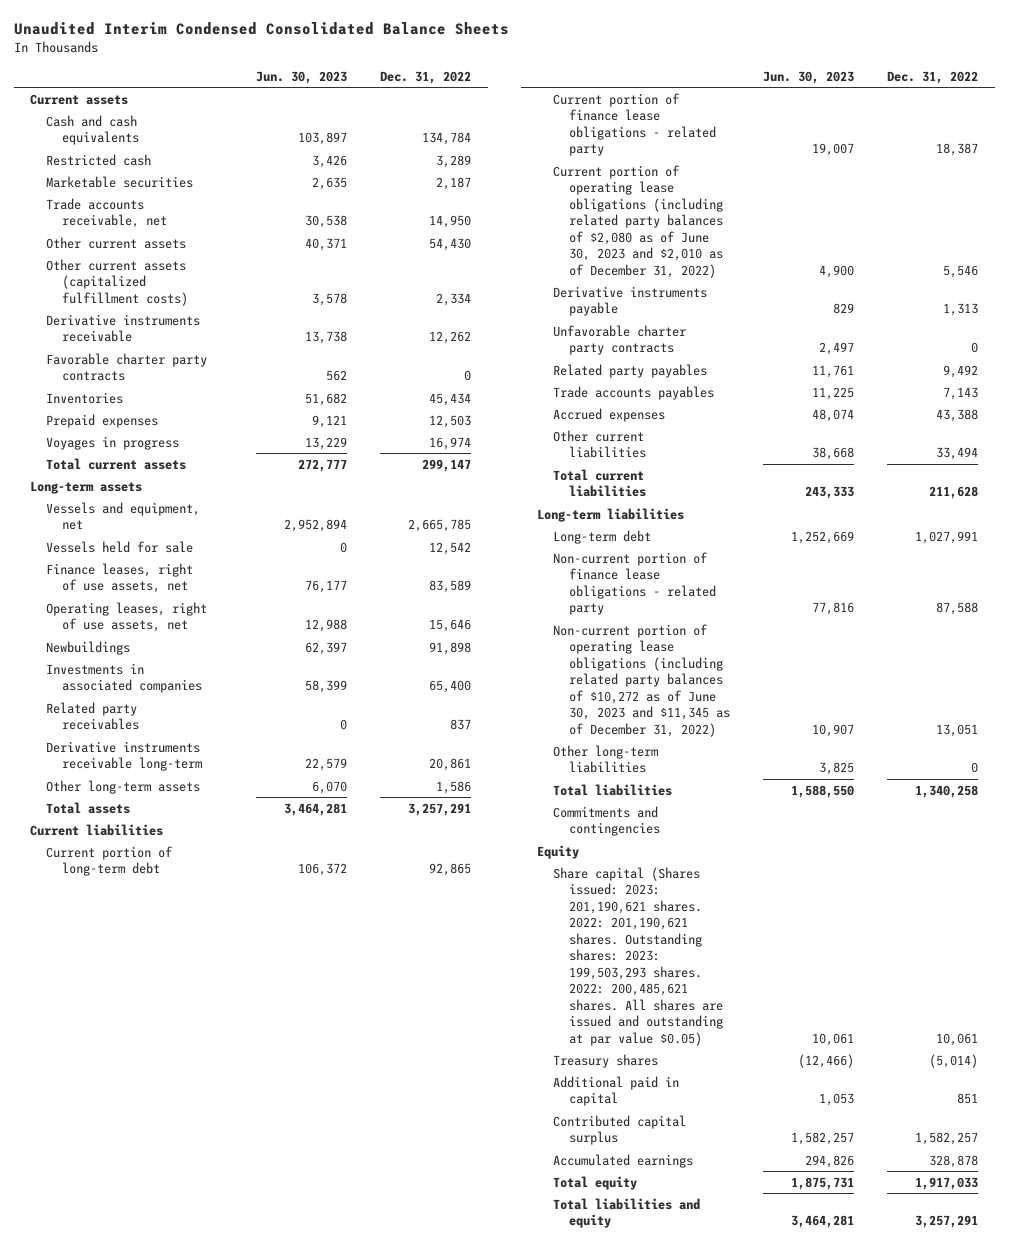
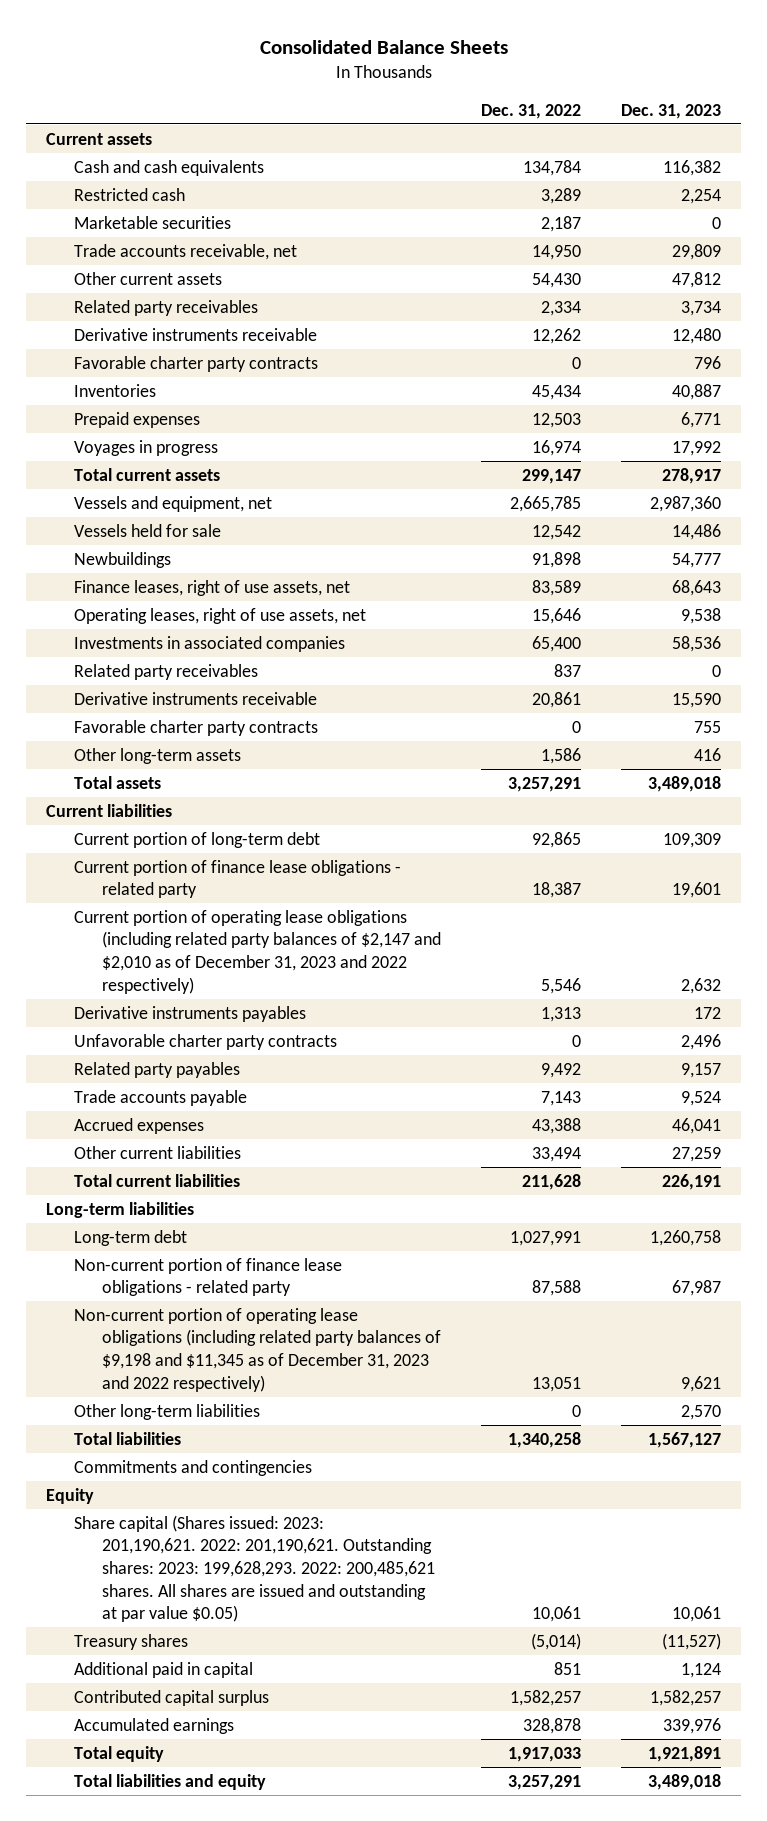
[13,22,509,36] Unaudited Interim Condensed Consolidated Balance Sheets -> [259,40,508,55] Consolidated Balance Sheets
[255,70,347,84] Jun. 30, 2023 -> none
none -> [620,103,721,119] Dec. 31, 2023
[46,258,188,306] Other current assets (capitalized fulfillment costs) -> [74,299,259,316] Related party receivables
[30,480,143,494] Long-term assets -> none
[46,640,131,655] Newbuildings -> [74,551,172,568] Newbuildings
[46,740,202,772] Derivative instruments receivable long-term -> [74,691,318,705] Derivative instruments receivable
none -> [74,719,319,736] Favorable charter party contracts
[552,164,723,278] Current portion of operating lease obligations (including related party balances of $2,080 as of June 30, 2023 and $2,010 as of December 31, 2022) -> [74,909,442,994] Current portion of operating lease obligations (including related party balances of $2,147 and $2,010 as of December 31, 2023 and 2022 respectively)
[552,285,707,317] Derivative instruments payable -> [74,1005,307,1022] Derivative instruments payables
[552,385,714,400] Trade accounts payables -> [74,1089,248,1106] Trade accounts payable
[552,623,730,737] Non-current portion of operating lease obligations (including related party balances of $10,272 as of June 30, 2023 and $11,345 as of December 31, 2022) -> [74,1307,442,1392] Non-current portion of operating lease obligations (including related party balances of $9,198 and $11,345 as of December 31, 2023 and 2022 respectively)
[552,866,723,1046] Share capital (Shares issued: 2023: 201,190,621 shares. 2022: 201,190,621 shares. Outstanding shares: 2023: 199,503,293 shares. 2022: 200,485,621 shares. All shares are issued and outstanding at par value $0.05) -> [74,1514,436,1623] Share capital (Shares issued: 2023: 201,190,621. 2022: 201,190,621. Outstanding shares: 2023: 199,628,293. 2022: 200,485,621 shares. All shares are issued and outstanding at par value $0.05)

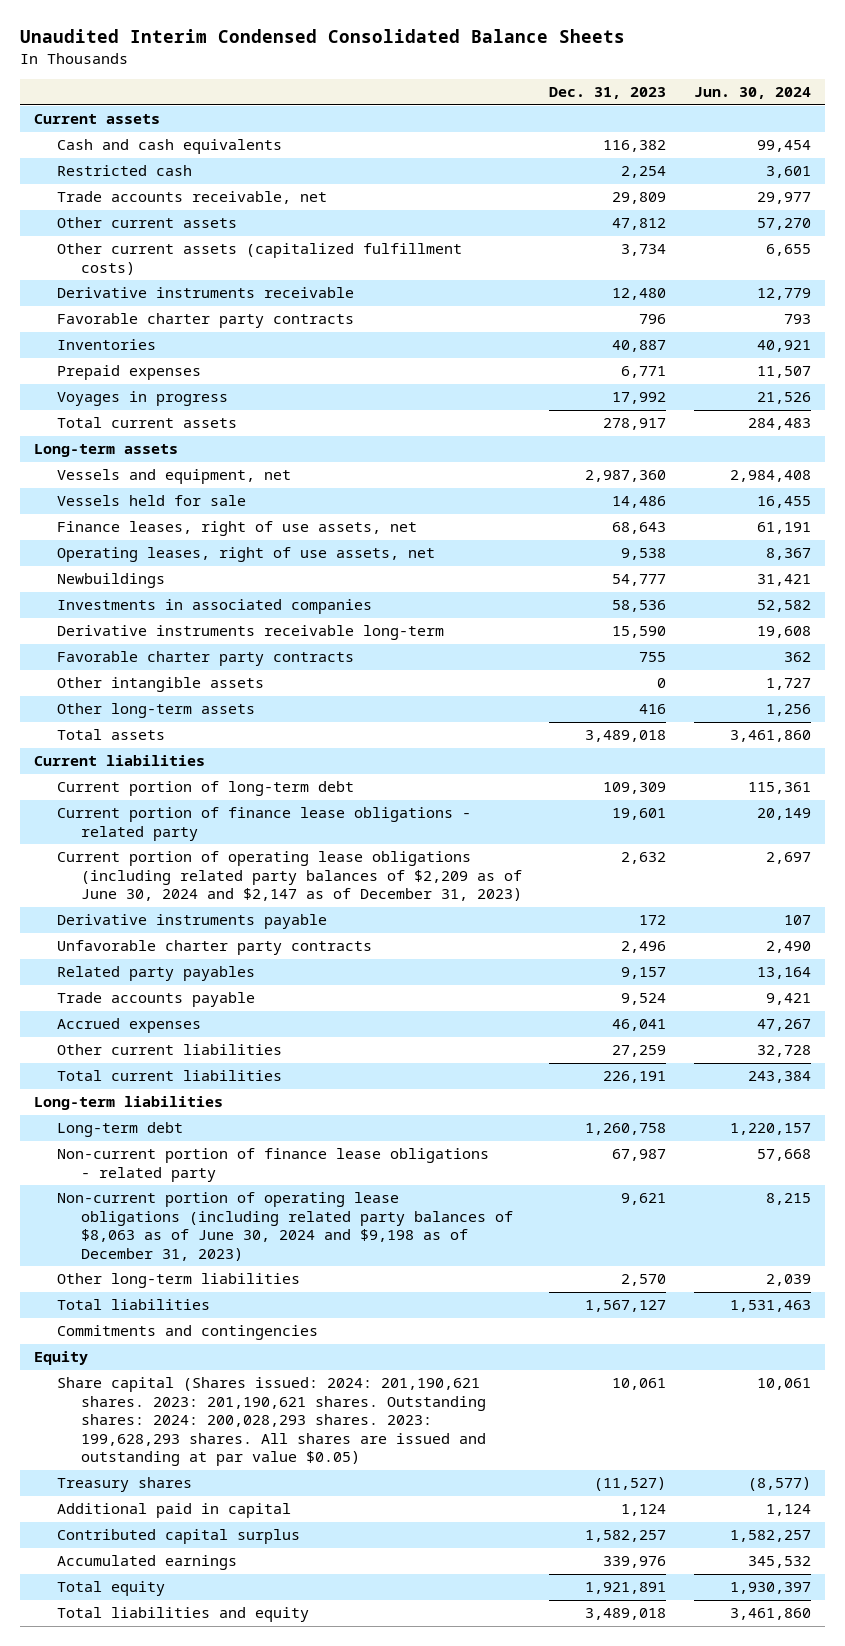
[259,40,508,55] Consolidated Balance Sheets -> [19,29,625,44] Unaudited Interim Condensed Consolidated Balance Sheets
[480,103,581,119] Dec. 31, 2022 -> none
none -> [693,87,811,100] Jun. 30, 2024
[74,215,232,229] Marketable securities -> none
[74,299,259,316] Related party receivables -> [57,243,463,275] Other current assets (capitalized fulfillment costs)
none -> [33,444,178,458] Long-term assets
[74,551,172,568] Newbuildings -> [57,573,166,589] Newbuildings
[74,663,259,680] Related party receivables -> none
[74,691,318,705] Derivative instruments receivable -> [57,625,445,641] Derivative instruments receivable long-term
none -> [57,677,265,693] Other intangible assets
[74,909,442,994] Current portion of operating lease obligations (including related party balances of $2,147 and $2,010 as of December 31, 2023 and 2022 respectively) -> [57,851,522,902] Current portion of operating lease obligations (including related party balances of $2,209 as of June 30, 2024 and $2,147 as of December 31, 2023)
[74,1005,307,1022] Derivative instruments payables -> [57,914,328,930] Derivative instruments payable
[74,1307,442,1392] Non-current portion of operating lease obligations (including related party balances of $9,198 and $11,345 as of December 31, 2023 and 2022 respectively) -> [57,1192,513,1261] Non-current portion of operating lease obligations (including related party balances of $8,063 as of June 30, 2024 and $9,198 as of December 31, 2023)
[74,1514,436,1623] Share capital (Shares issued: 2023: 201,190,621. 2022: 201,190,621. Outstanding shares: 2023: 199,628,293. 2022: 200,485,621 shares. All shares are issued and outstanding at par value $0.05) -> [57,1377,486,1467] Share capital (Shares issued: 2024: 201,190,621 shares. 2023: 201,190,621 shares. Outstanding shares: 2024: 200,028,293 shares. 2023: 199,628,293 shares. All shares are issued and outstanding at par value $0.05)

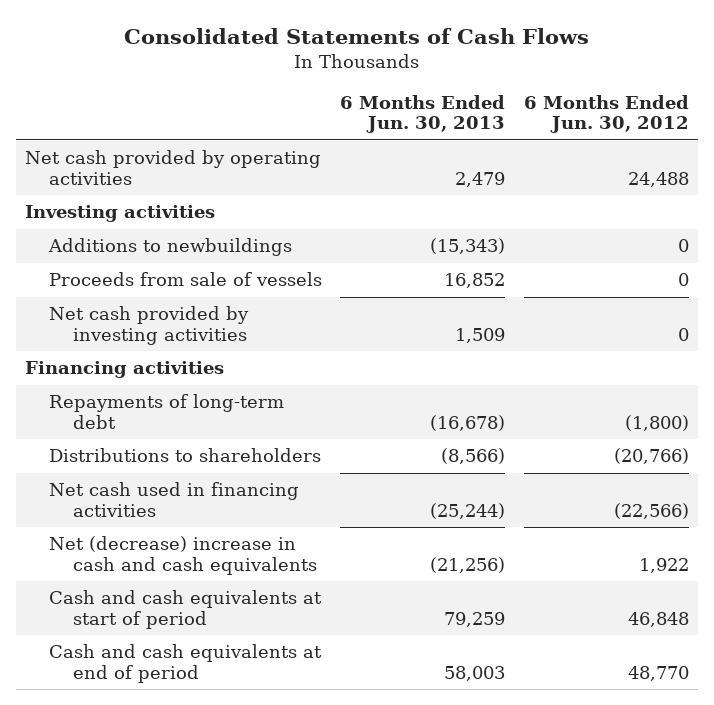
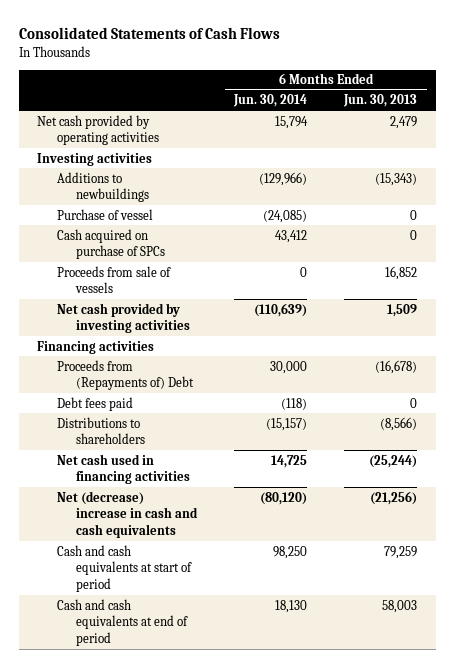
[523,94,689,134] 6 Months Ended Jun. 30, 2012 -> none
none -> [233,94,308,108] Jun. 30, 2014
none -> [56,208,153,220] Purchase of vessel
none -> [56,228,166,260] Cash acquired on purchase of SPCs
[49,394,285,429] Repayments of long-term debt -> [56,359,195,391] Proceeds from (Repayments of) Debt
none -> [56,396,133,411] Debt fees paid

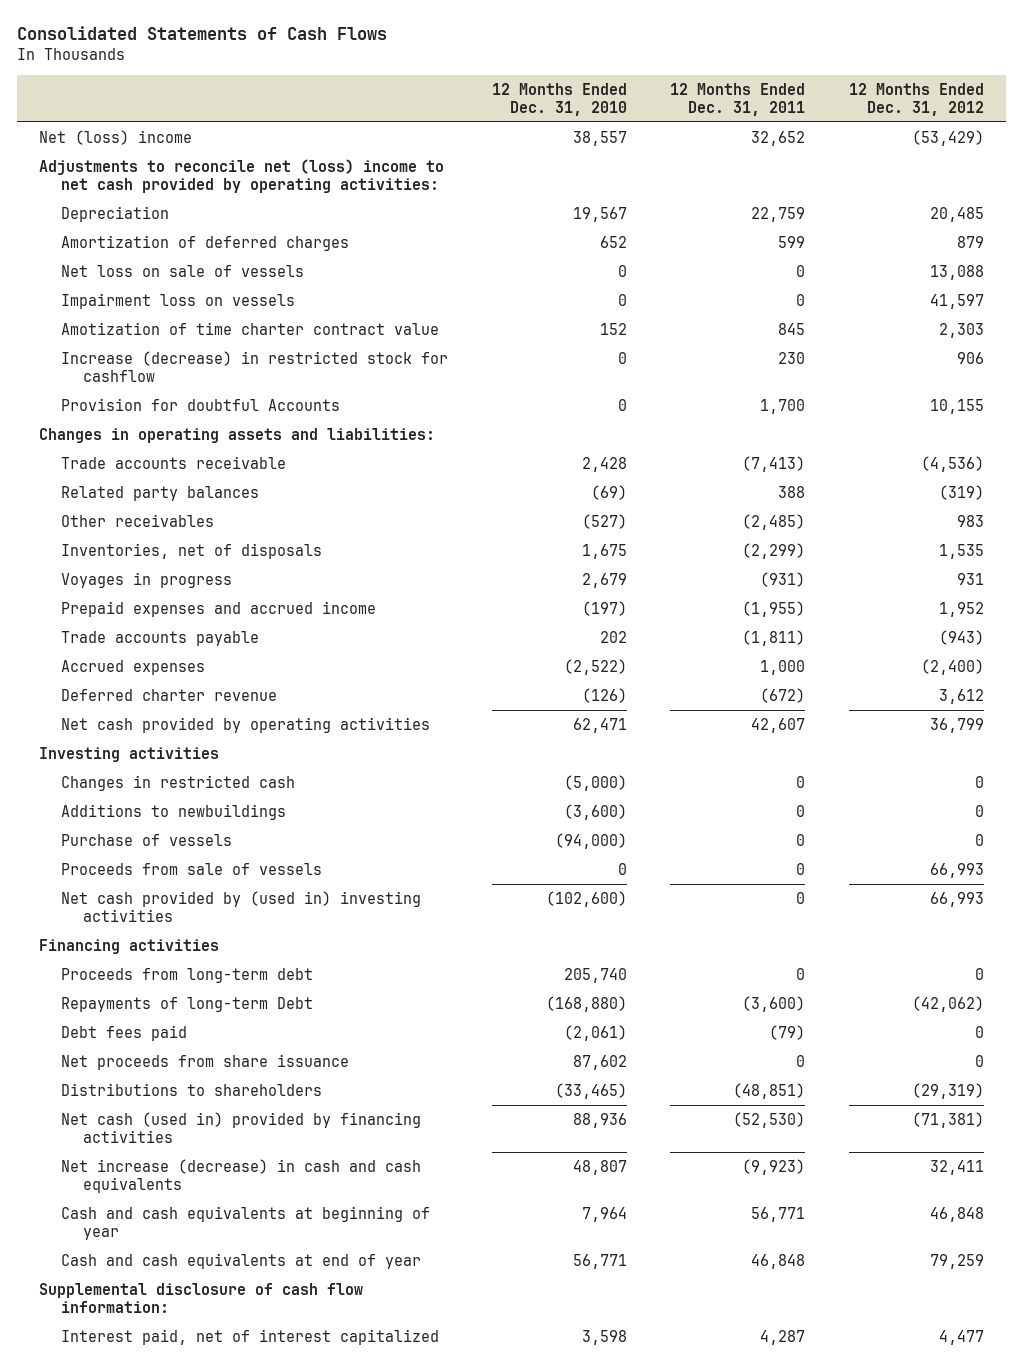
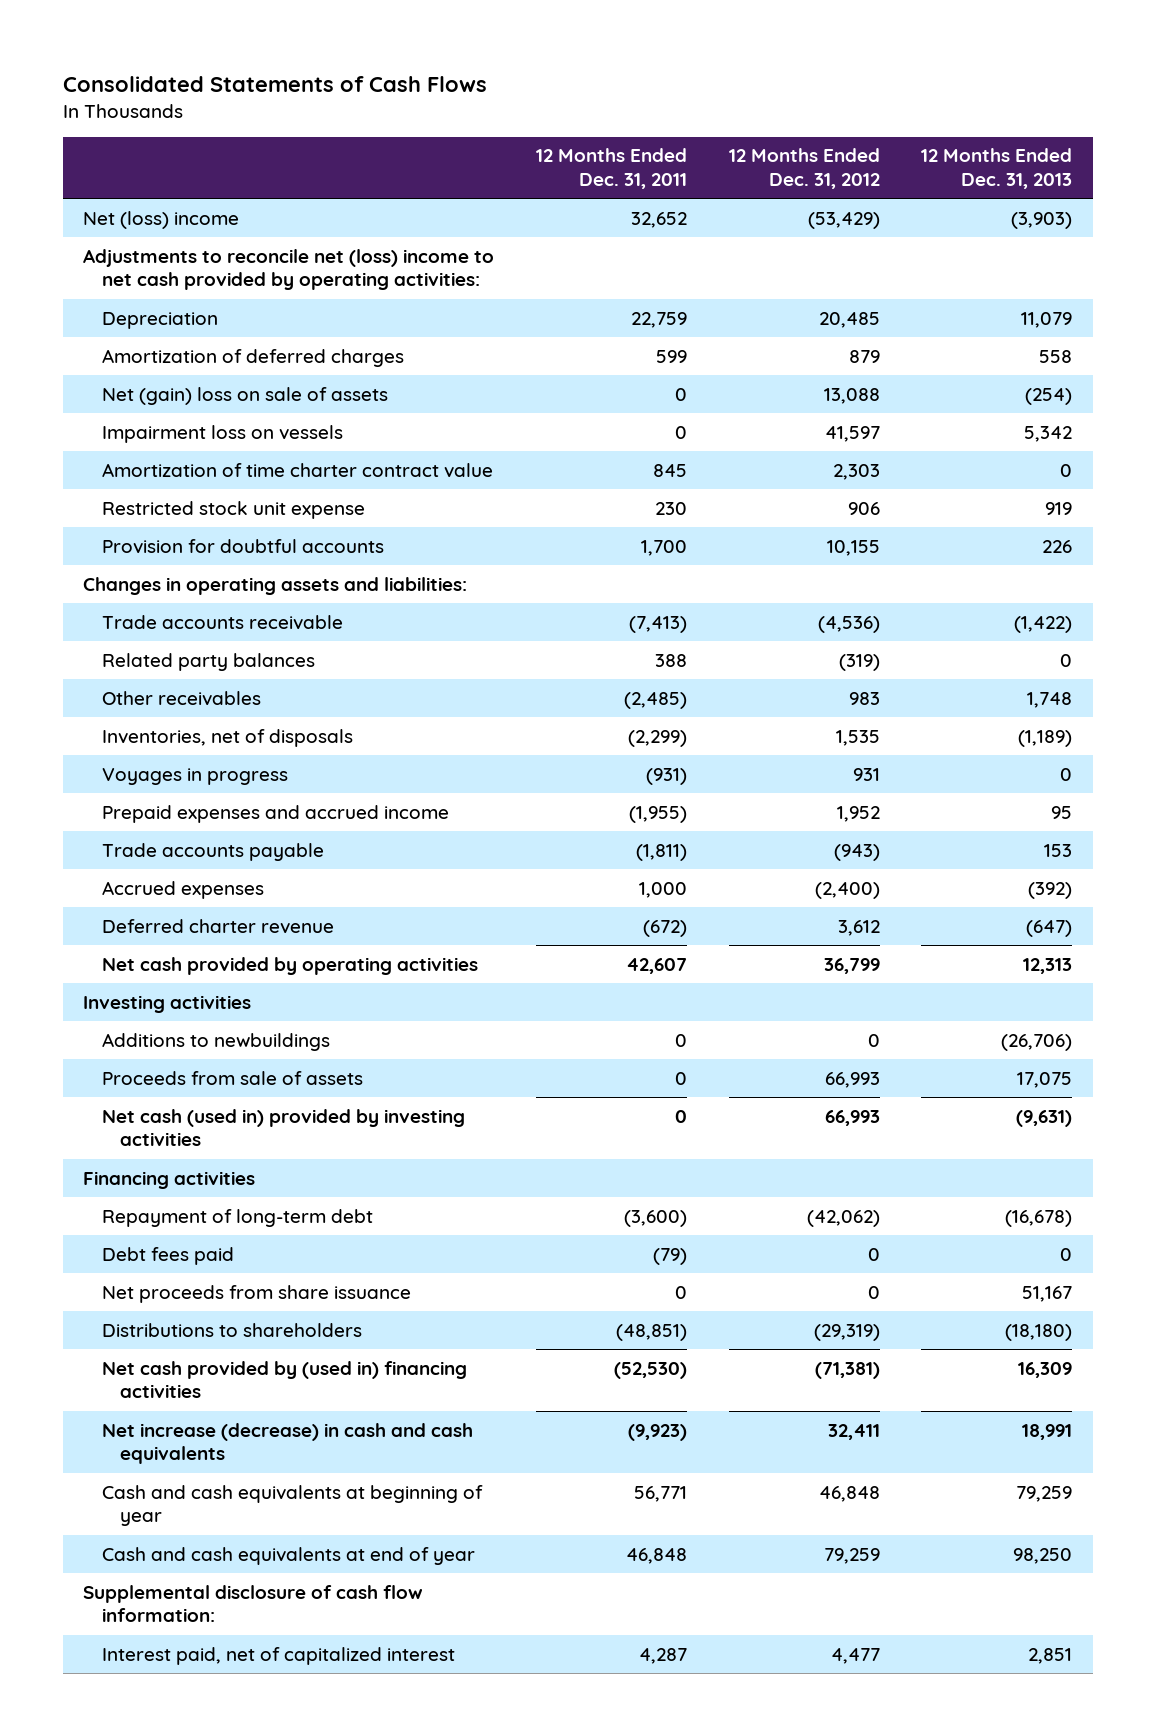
[491,82,627,116] 12 Months Ended Dec. 31, 2010 -> none
none -> [921,148,1073,190] 12 Months Ended Dec. 31, 2013
[60,264,304,277] Net loss on sale of vessels -> [101,386,388,405] Net (gain) loss on sale of assets
[60,321,439,335] Amotization of time charter contract value -> [101,462,493,478] Amortization of time charter contract value
[60,350,448,382] Increase (decrease) in restricted stock for cashflow -> [101,500,365,519] Restricted stock unit expense
[60,397,340,411] Provision for doubtful Accounts -> [101,538,384,554] Provision for doubtful accounts
[60,774,295,791] Changes in restricted cash -> none
[60,833,232,846] Purchase of vessels -> none
[60,862,322,875] Proceeds from sale of vessels -> [101,1070,363,1085] Proceeds from sale of assets
[60,890,421,922] Net cash provided by (used in) investing activities -> [101,1108,465,1147] Net cash (used in) provided by investing activities
[60,967,313,983] Proceeds from long-term debt -> none
[60,996,313,1012] Repayments of long-term Debt -> [101,1208,373,1227] Repayment of long-term debt
[60,1111,421,1143] Net cash (used in) provided by financing activities -> [101,1360,467,1399] Net cash provided by (used in) financing activities
[60,1328,439,1345] Interest paid, net of interest capitalized -> [101,1646,455,1665] Interest paid, net of capitalized interest

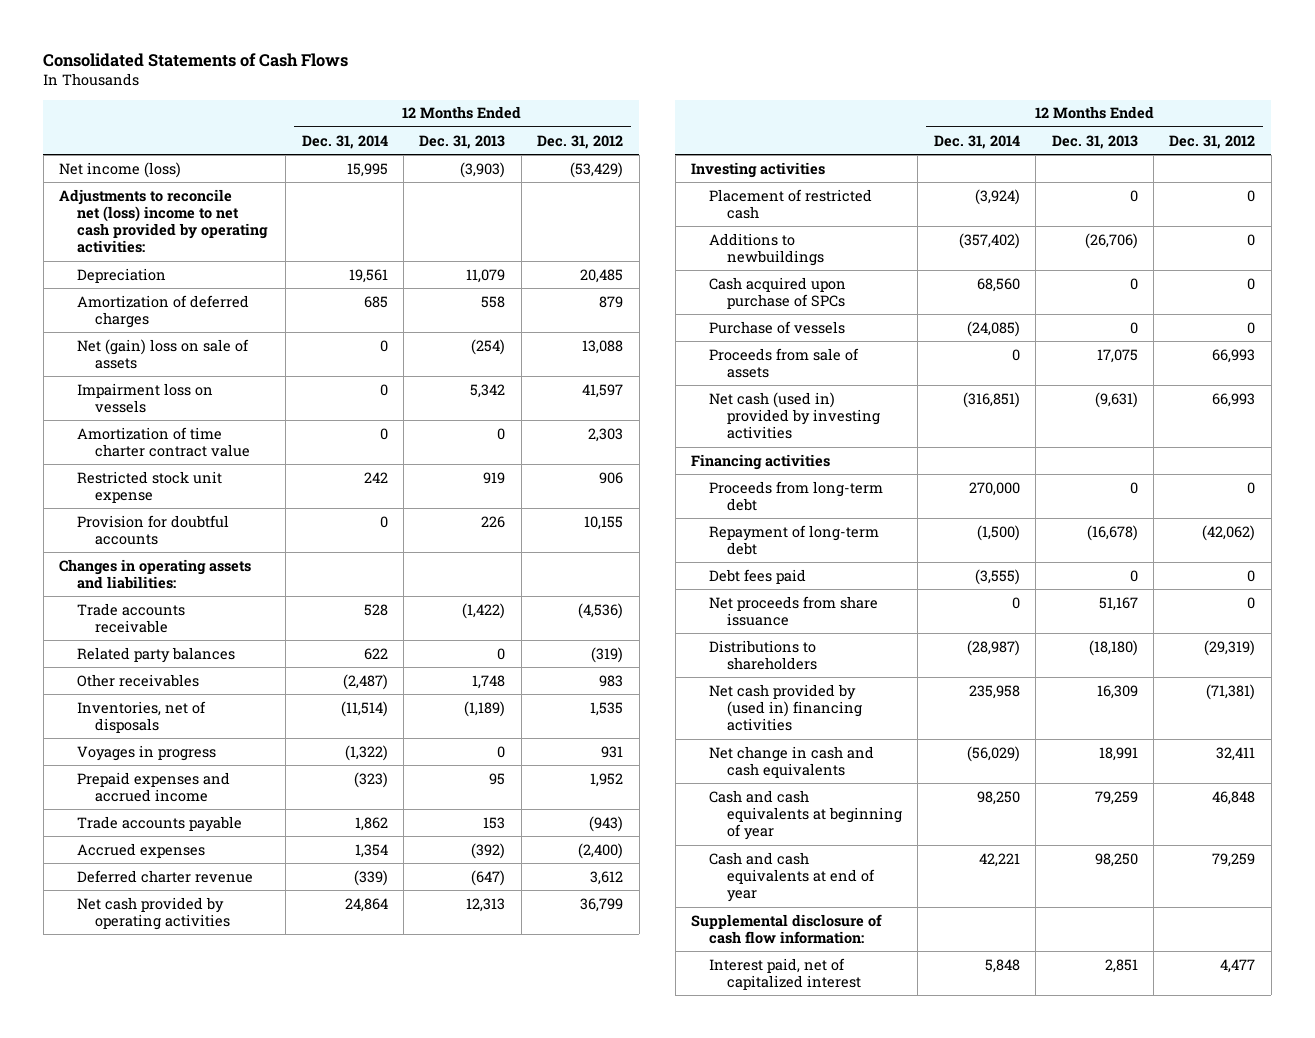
[536,148,688,190] 12 Months Ended Dec. 31, 2011 -> none
none -> [301,134,388,149] Dec. 31, 2014
[83,210,240,229] Net (loss) income -> [59,161,182,178] Net income (loss)
none -> [709,188,873,219] Placement of restricted cash
none -> [709,276,847,309] Cash acquired upon purchase of SPCs
none -> [709,320,846,334] Purchase of vessels
none -> [709,480,884,511] Proceeds from long-term debt
[101,1422,473,1465] Net increase (decrease) in cash and cash equivalents -> [709,745,875,778] Net change in cash and cash equivalents

